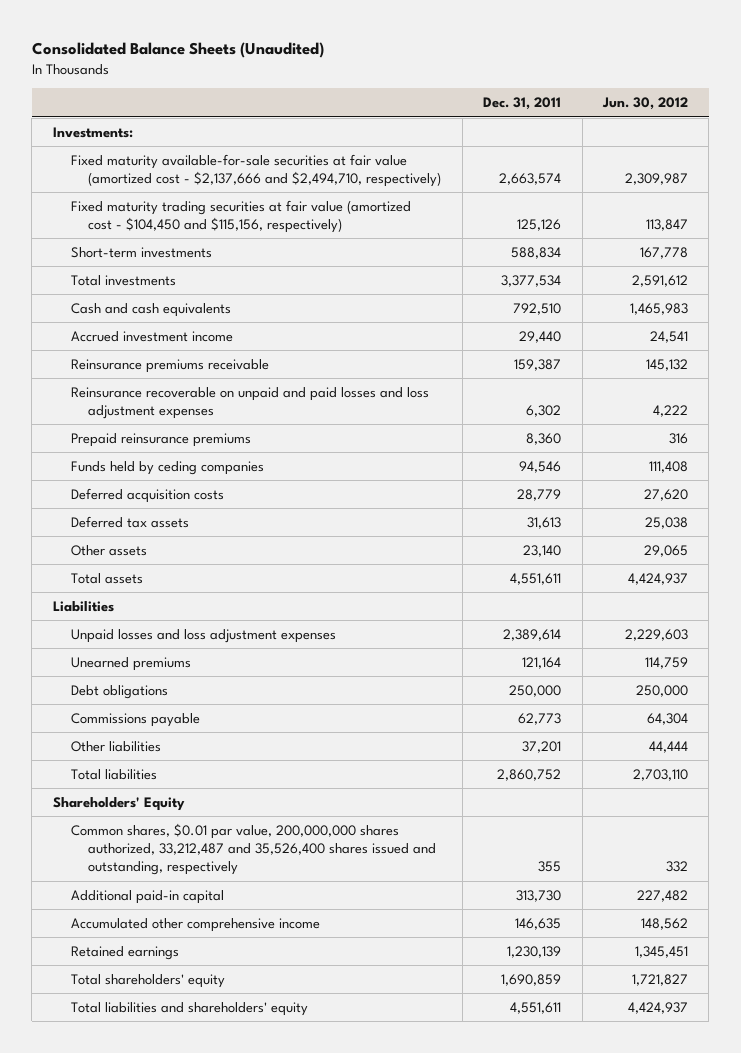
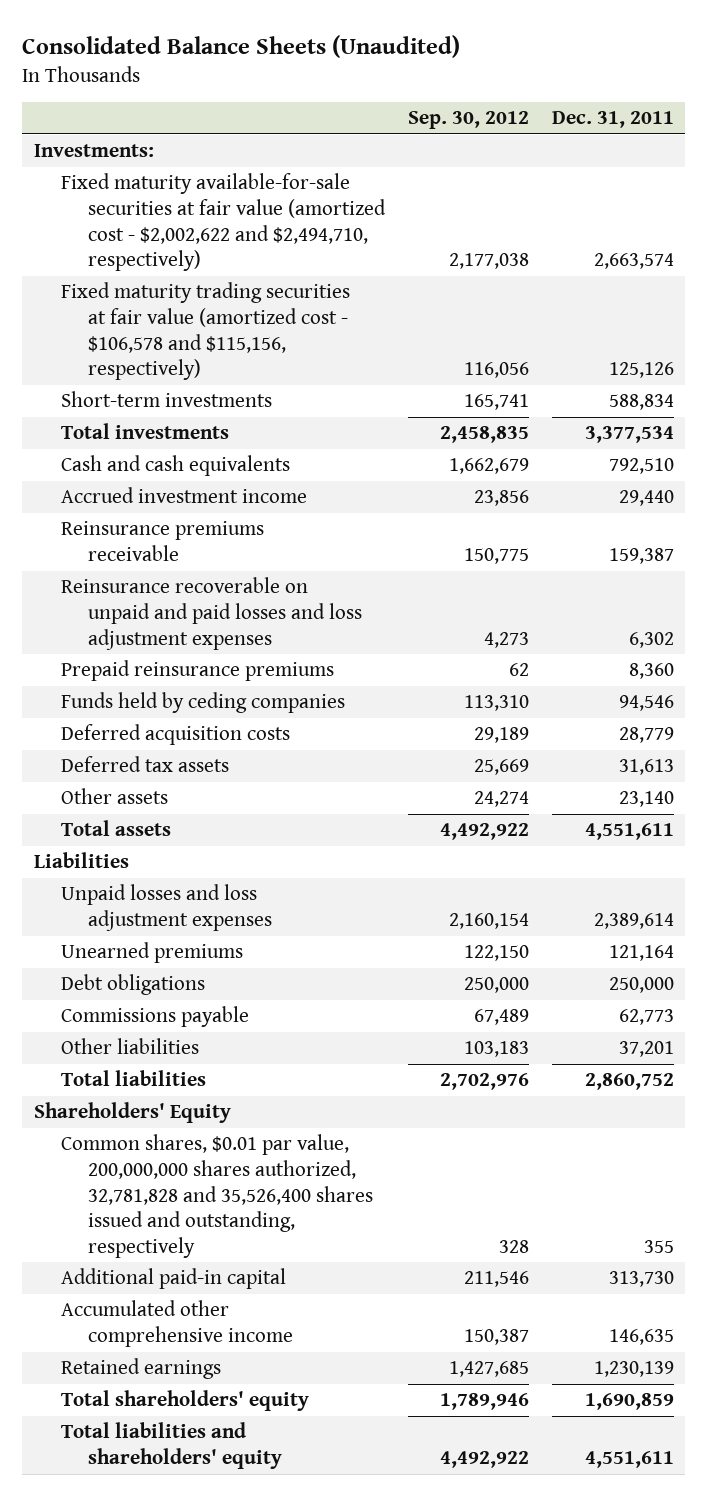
[601,97,688,111] Jun. 30, 2012 -> none
none -> [407,111,529,130] Sep. 30, 2012
[70,153,442,188] Fixed maturity available-for-sale securities at fair value (amortized cost - $2,137,666 and $2,494,710, respectively) -> [60,173,387,272] Fixed maturity available-for-sale securities at fair value (amortized cost - $2,002,622 and $2,494,710, respectively)
[70,199,411,234] Fixed maturity trading securities at fair value (amortized cost - $104,450 and $115,156, respectively) -> [60,282,350,381] Fixed maturity trading securities at fair value (amortized cost - $106,578 and $115,156, respectively)
[70,822,437,876] Common shares, $0.01 par value, 200,000,000 shares authorized, 33,212,487 and 35,526,400 shares issued and outstanding, respectively -> [60,1134,374,1258] Common shares, $0.01 par value, 200,000,000 shares authorized, 32,781,828 and 35,526,400 shares issued and outstanding, respectively

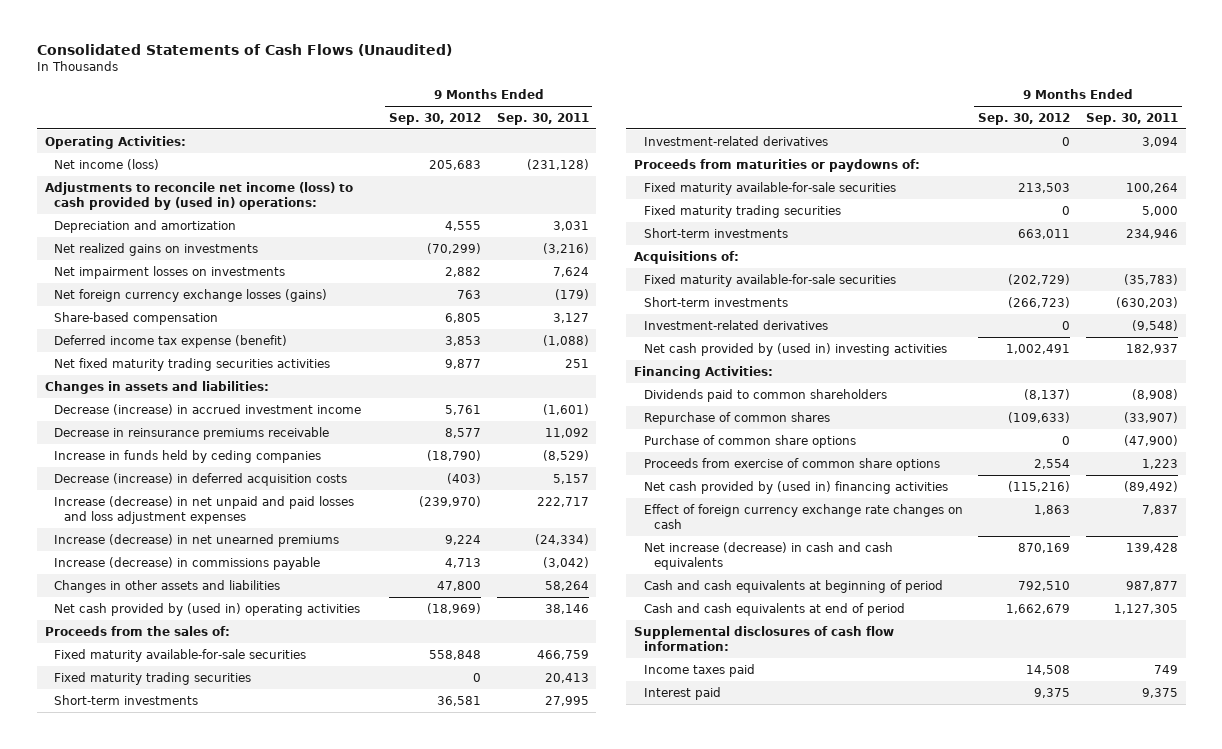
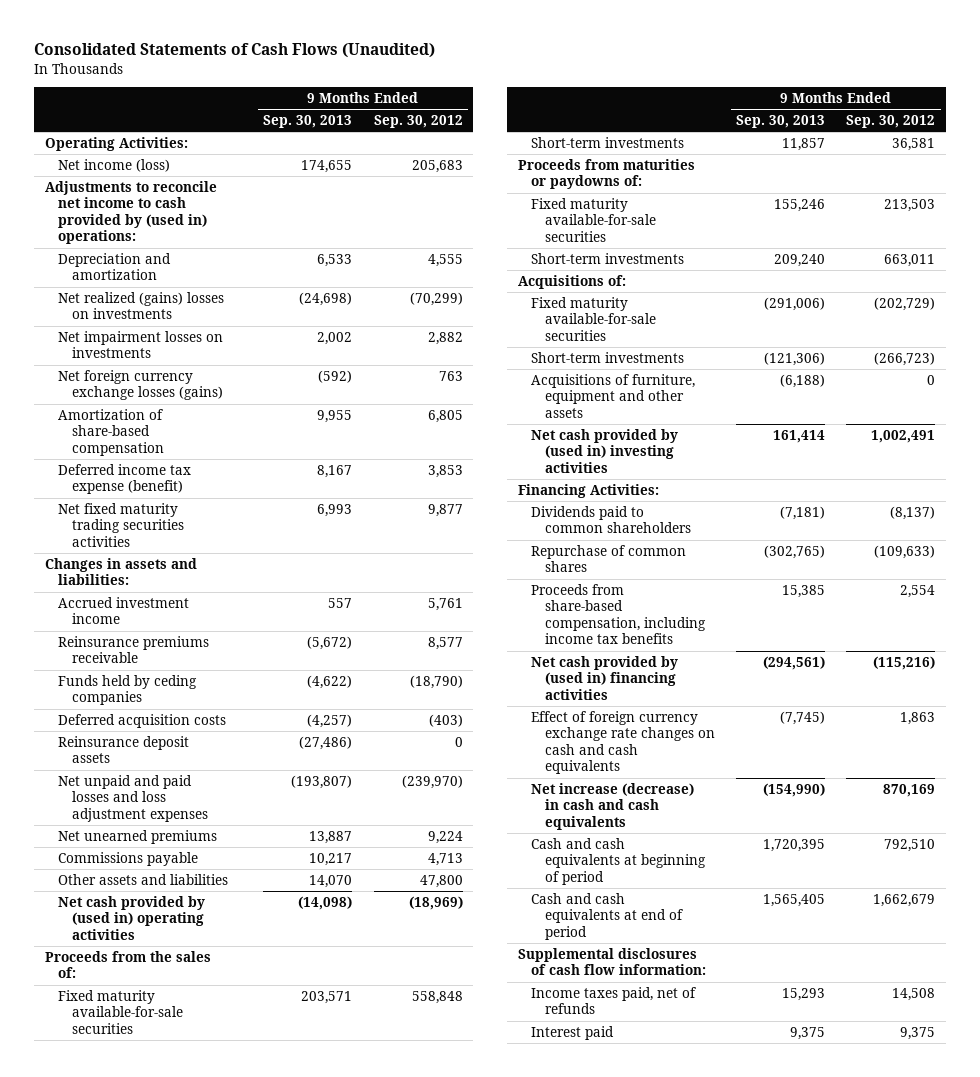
[496,112,589,125] Sep. 30, 2011 -> none
none -> [263,115,353,129] Sep. 30, 2013
[44,181,353,211] Adjustments to reconcile net income (loss) to cash provided by (used in) operations: -> [44,180,217,245] Adjustments to reconcile net income to cash provided by (used in) operations:
[54,242,259,256] Net realized gains on investments -> [58,291,225,320] Net realized (gains) losses on investments
[54,311,219,325] Share-based compensation -> [58,408,165,456] Amortization of share-based compensation
[54,403,362,415] Decrease (increase) in accrued investment income -> [58,596,190,625] Accrued investment income
[54,426,330,440] Decrease in reinsurance premiums receivable -> [58,635,210,664] Reinsurance premiums receivable
[54,449,322,463] Increase in funds held by ceding companies -> [58,674,198,706] Funds held by ceding companies
[54,472,348,486] Decrease (increase) in deferred acquisition costs -> [58,713,227,728] Deferred acquisition costs
none -> [58,735,190,764] Reinsurance deposit assets
[54,495,355,525] Increase (decrease) in net unpaid and paid losses and loss adjustment expenses -> [58,774,209,822] Net unpaid and paid losses and loss adjustment expenses
[54,533,340,547] Increase (decrease) in net unearned premiums -> [58,829,218,844] Net unearned premiums
[54,556,321,570] Increase (decrease) in commissions payable -> [58,851,199,866] Commissions payable
[54,579,281,593] Changes in other assets and liabilities -> [58,873,229,885] Other assets and liabilities
[54,671,252,685] Fixed maturity trading securities -> none
[643,135,828,146] Investment-related derivatives -> none
[643,204,841,218] Fixed maturity trading securities -> none
[643,319,828,330] Investment-related derivatives -> none
none -> [531,373,696,418] Acquisitions of furniture, equipment and other assets
[643,434,856,448] Purchase of common share options -> none
[643,457,940,471] Proceeds from exercise of common share options -> [531,583,706,645] Proceeds from share-based compensation, including income tax benefits
[643,503,963,530] Effect of foreign currency exchange rate changes on cash -> [531,710,715,775] Effect of foreign currency exchange rate changes on cash and cash equivalents
[643,663,755,677] Income taxes paid -> [531,986,697,1015] Income taxes paid, net of refunds

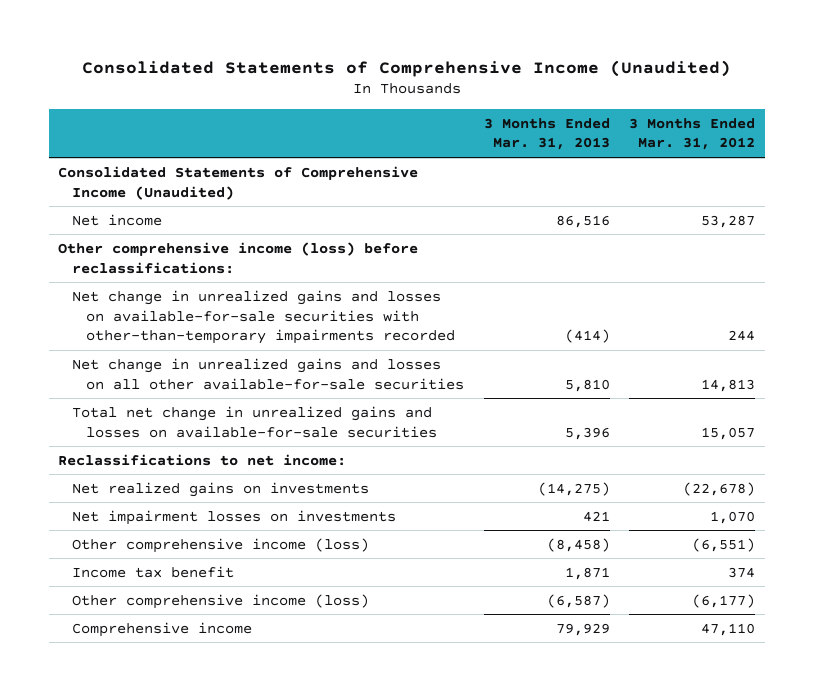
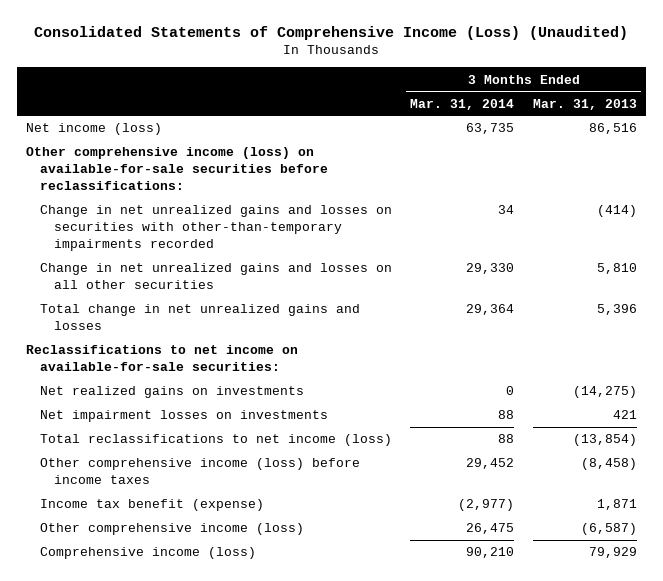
[81,59,731,77] Consolidated Statements of Comprehensive Income (Unaudited) -> [34,25,629,40] Consolidated Statements of Comprehensive Income (Loss) (Unaudited)
[629,117,756,151] 3 Months Ended Mar. 31, 2012 -> none
none -> [410,98,515,110] Mar. 31, 2014
[58,165,419,200] Consolidated Statements of Comprehensive Income (Unaudited) -> none
[58,453,347,466] Reclassifications to net income: -> none
[72,213,163,226] Net income -> [25,123,162,136] Net income (loss)
[58,241,419,274] Other comprehensive income (loss) before reclassifications: -> [25,147,328,190] Other comprehensive income (loss) on available-for-sale securities before reclassifications:
[72,289,456,345] Net change in unrealized gains and losses on available-for-sale securities with other-than-temporary impairments recorded -> [39,205,392,251] Change in net unrealized gains and losses on securities with other-than-temporary impairments recorded
[72,357,465,390] Net change in unrealized gains and losses on all other available-for-sale securities -> [39,263,392,290] Change in net unrealized gains and losses on all other securities
[72,405,438,438] Total net change in unrealized gains and losses on available-for-sale securities -> [39,304,360,331] Total change in net unrealized gains and losses
none -> [25,345,298,372] Reclassifications to net income on available-for-sale securities:
none -> [39,434,392,447] Total reclassifications to net income (loss)
[72,537,370,553] Other comprehensive income (loss) -> [39,458,360,485] Other comprehensive income (loss) before income taxes
[72,565,235,578] Income tax benefit -> [39,499,264,512] Income tax benefit (expense)
[72,621,253,637] Comprehensive income -> [39,547,256,560] Comprehensive income (loss)

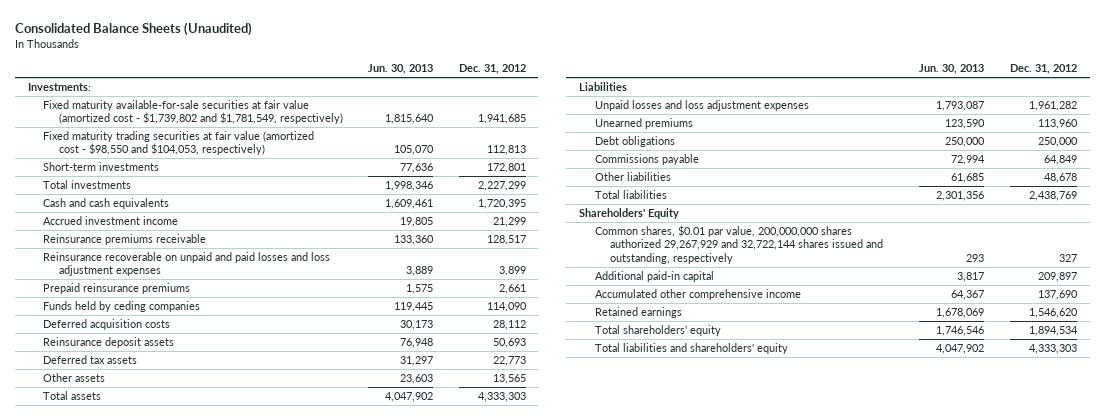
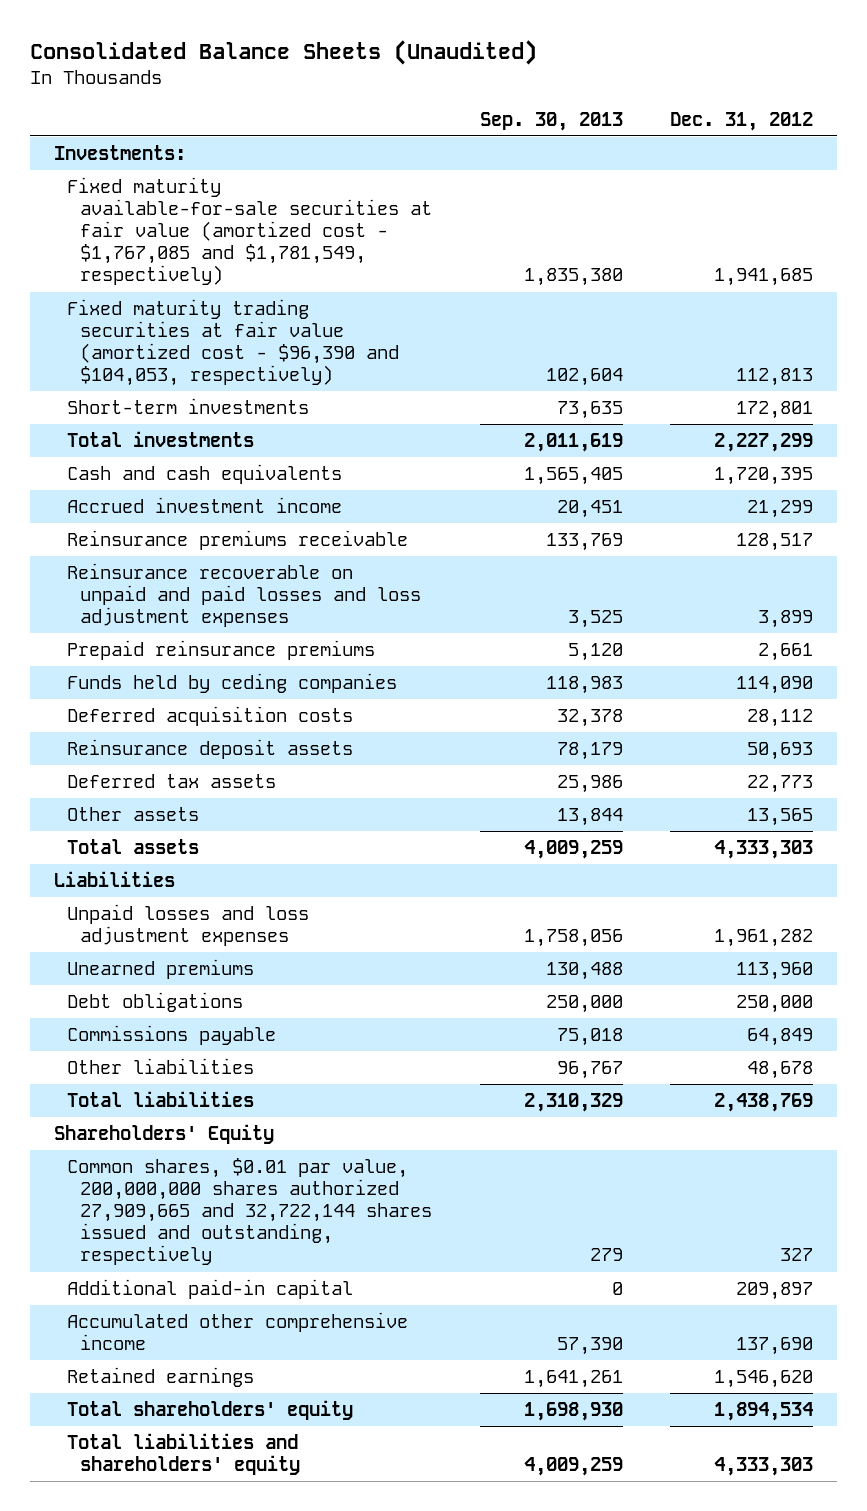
[368,64,434,75] Jun. 30, 2013 -> none
none -> [479,111,623,131] Sep. 30, 2013
[43,100,343,125] Fixed maturity available-for-sale securities at fair value (amortized cost - $1,739,802 and $1,781,549, respectively) -> [66,177,433,286] Fixed maturity available-for-sale securities at fair value (amortized cost - $1,767,085 and $1,781,549, respectively)
[43,131,315,156] Fixed maturity trading securities at fair value (amortized cost - $98,550 and $104,053, respectively) -> [66,299,400,387] Fixed maturity trading securities at fair value (amortized cost - $96,390 and $104,053, respectively)
[594,225,884,264] Common shares, $0.01 par value, 200,000,000 shares authorized 29,267,929 and 32,722,144 shares issued and outstanding, respectively -> [66,1158,433,1266] Common shares, $0.01 par value, 200,000,000 shares authorized 27,909,665 and 32,722,144 shares issued and outstanding, respectively

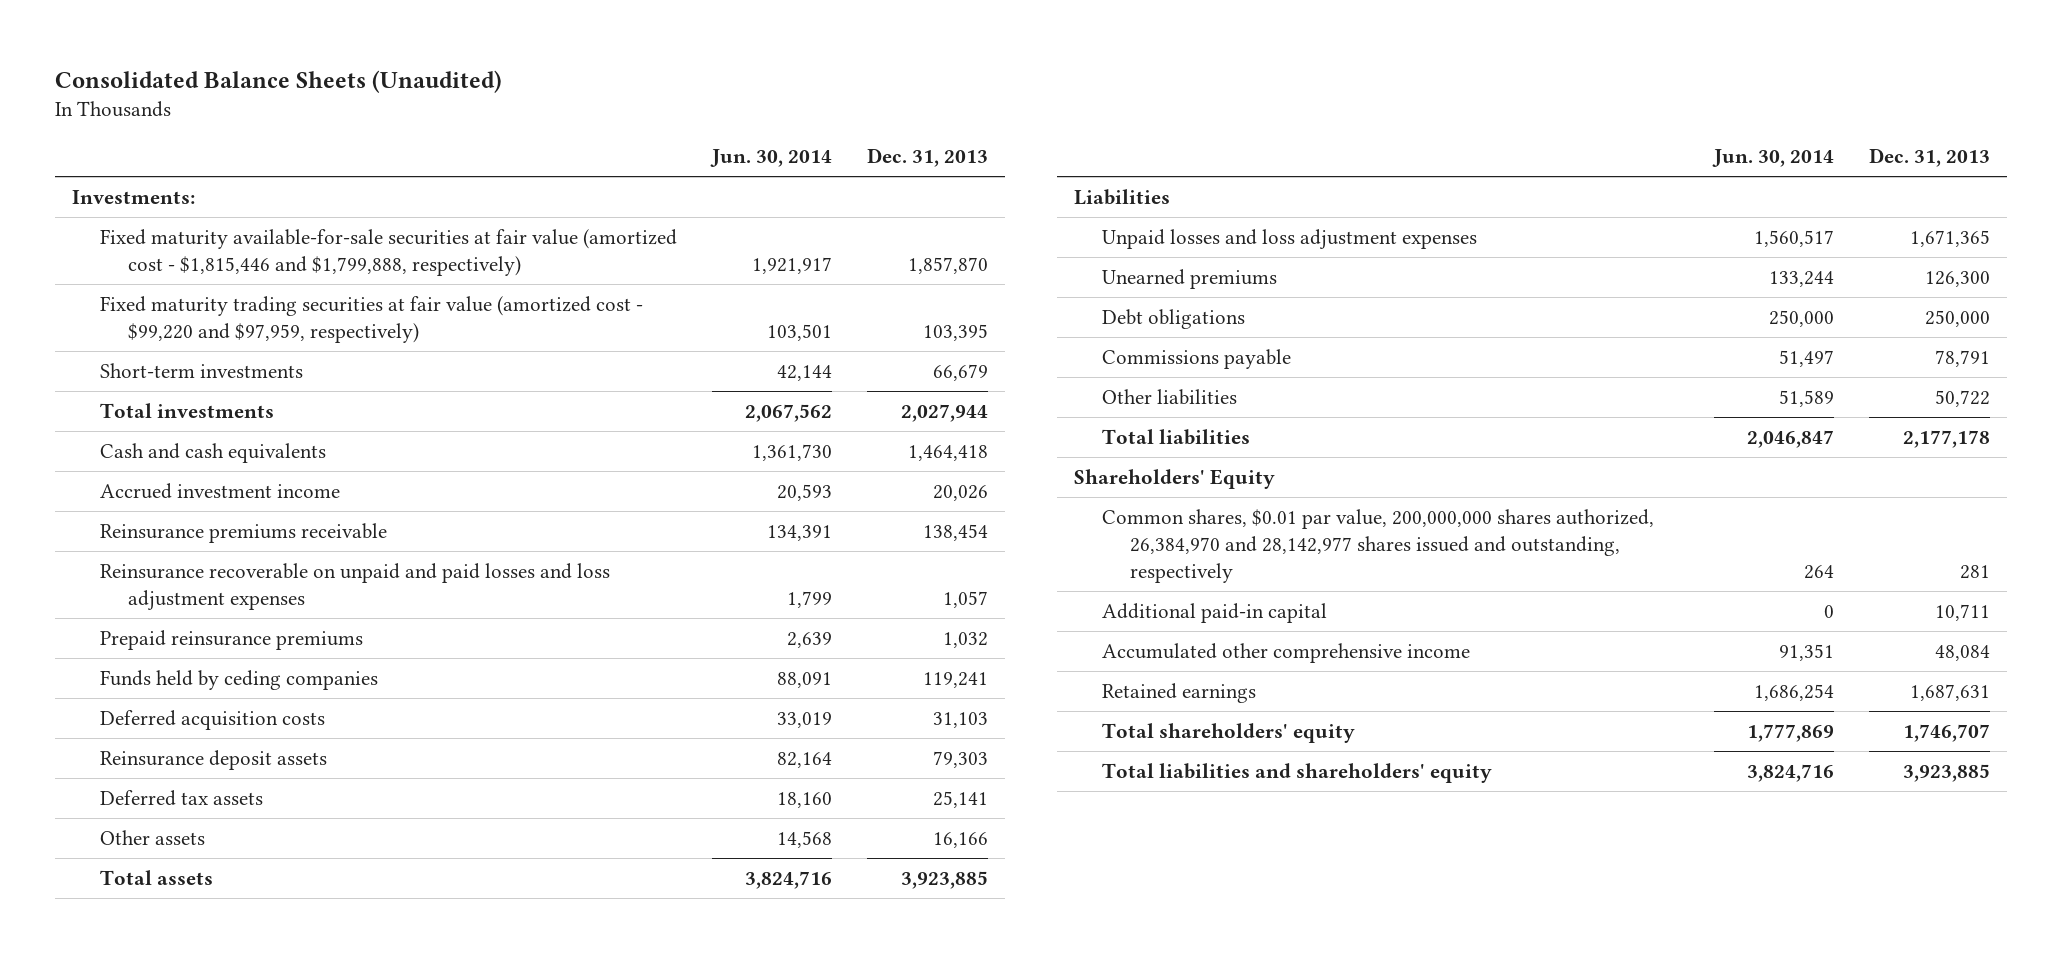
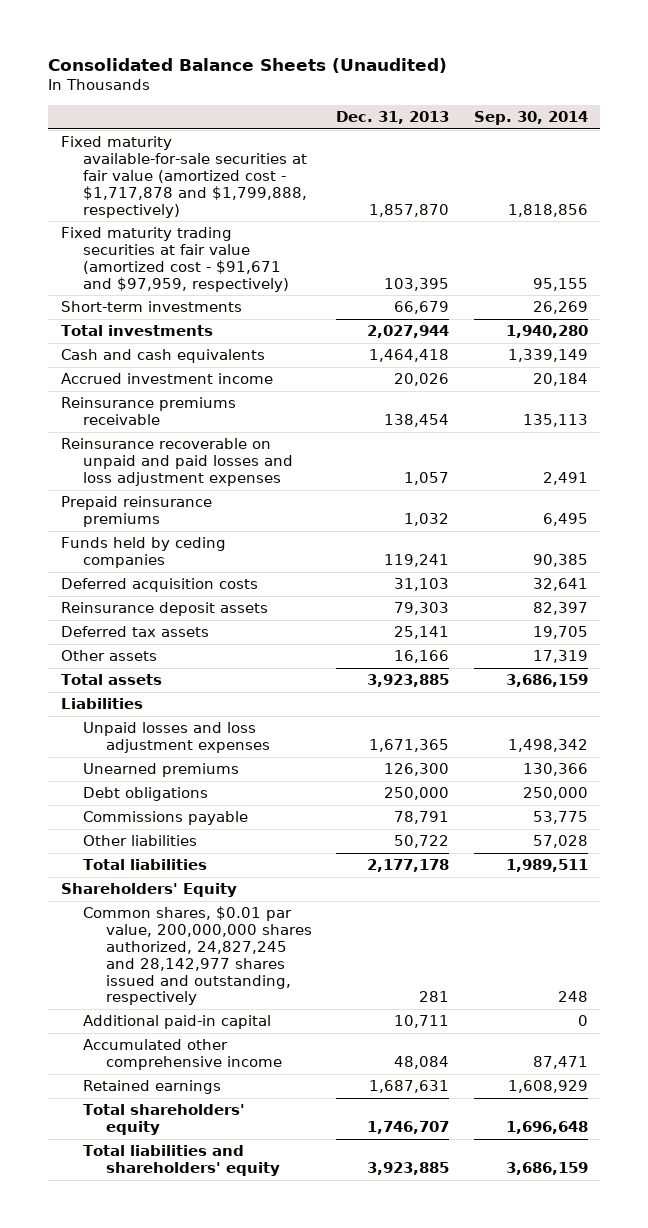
[709,149,832,168] Jun. 30, 2014 -> none
none -> [473,111,588,126] Sep. 30, 2014
[72,189,196,204] Investments: -> none
[100,228,678,276] Fixed maturity available-for-sale securities at fair value (amortized cost - $1,815,446 and $1,799,888, respectively) -> [60,136,308,218] Fixed maturity available-for-sale securities at fair value (amortized cost - $1,717,878 and $1,799,888, respectively)
[100,295,644,343] Fixed maturity trading securities at fair value (amortized cost - $99,220 and $97,959, respectively) -> [60,227,290,292] Fixed maturity trading securities at fair value (amortized cost - $91,671 and $97,959, respectively)
[1102,508,1655,583] Common shares, $0.01 par value, 200,000,000 shares authorized, 26,384,970 and 28,142,977 shares issued and outstanding, respectively -> [83,906,312,1006] Common shares, $0.01 par value, 200,000,000 shares authorized, 24,827,245 and 28,142,977 shares issued and outstanding, respectively

